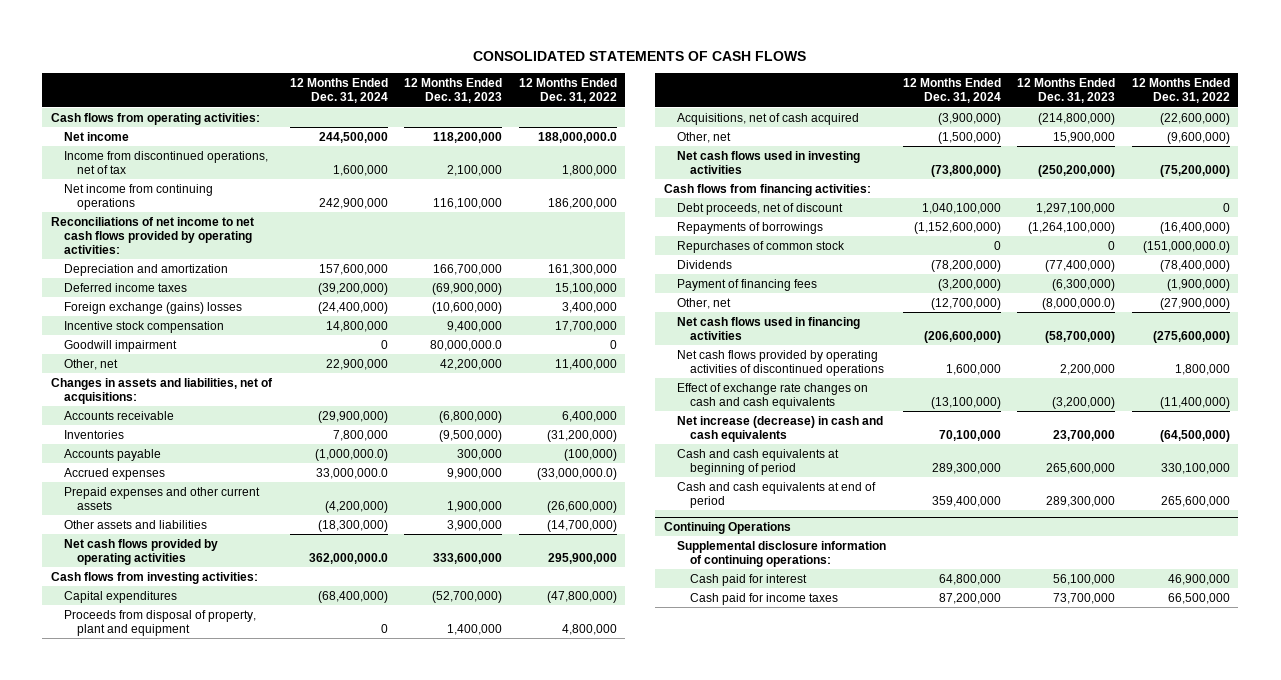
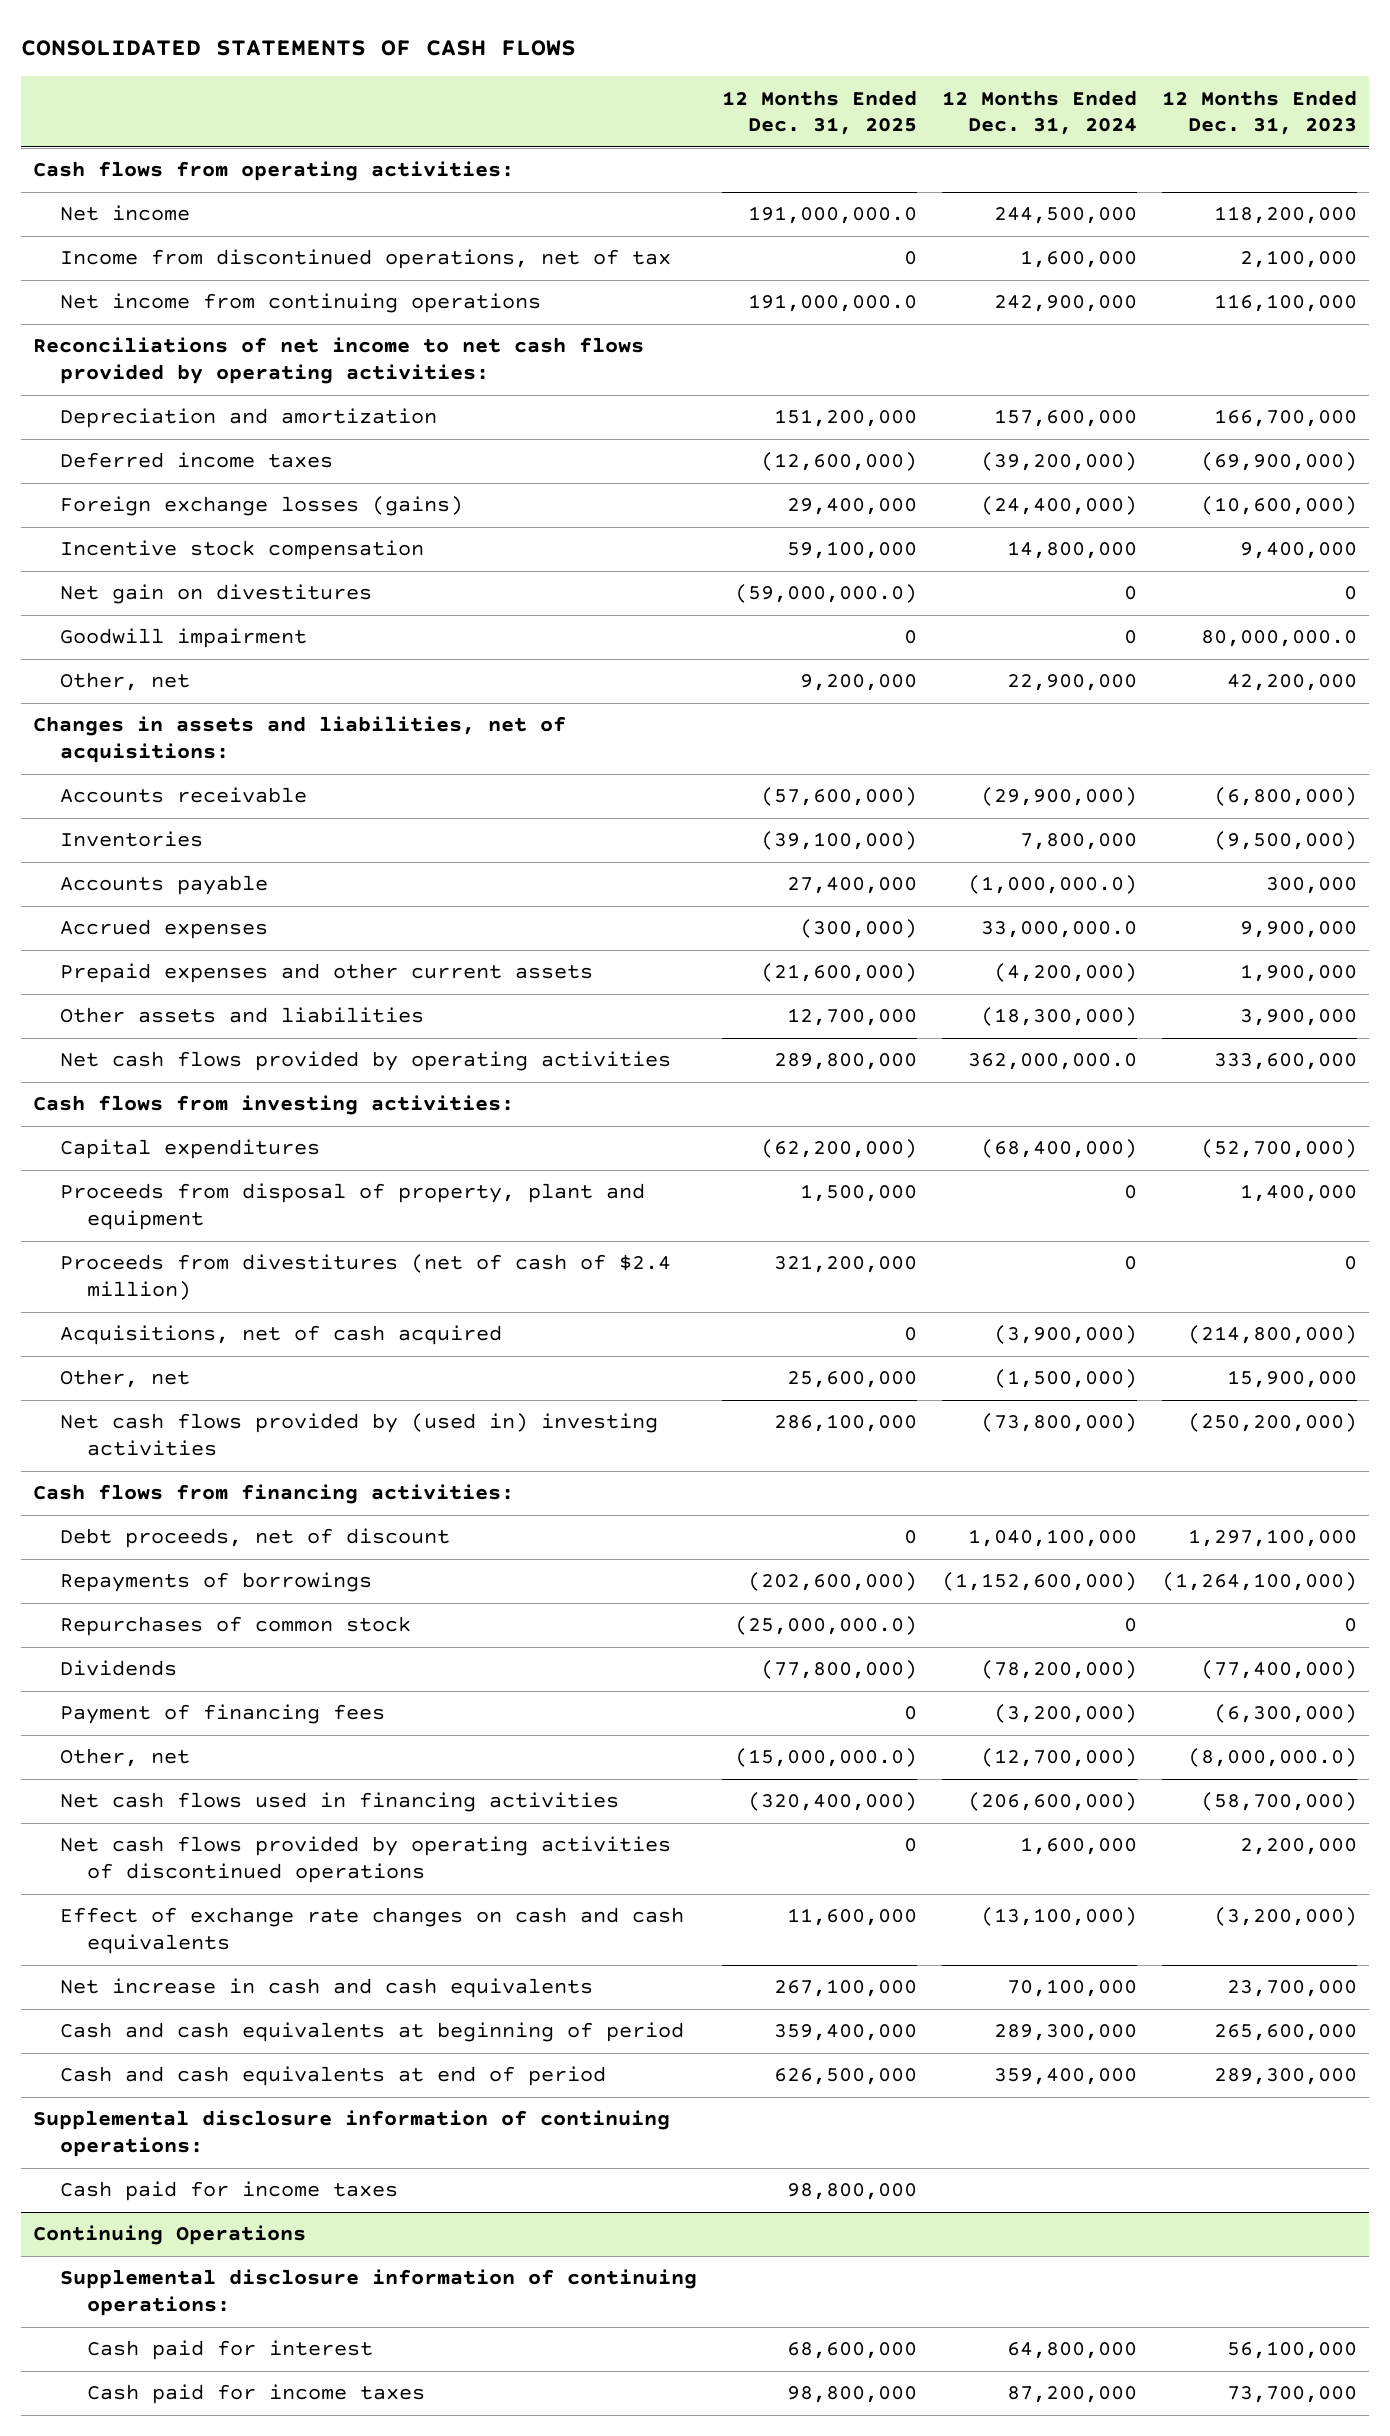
[518,78,617,104] 12 Months Ended Dec. 31, 2022 -> none
none -> [721,89,917,136] 12 Months Ended Dec. 31, 2025
[63,301,242,314] Foreign exchange (gains) losses -> [60,496,464,517] Foreign exchange losses (gains)
none -> [60,584,373,605] Net gain on divestitures
none -> [60,1254,672,1301] Proceeds from divestitures (net of cash of $2.4 million)
[677,150,861,174] Net cash flows used in investing activities -> [60,1413,659,1457] Net cash flows provided by (used in) investing activities
[677,415,884,442] Net increase (decrease) in cash and cash equivalents -> [60,1978,594,1999] Net increase in cash and cash equivalents
none -> [33,2110,671,2158] Supplemental disclosure information of continuing operations:
none -> [60,2181,399,2202] Cash paid for income taxes

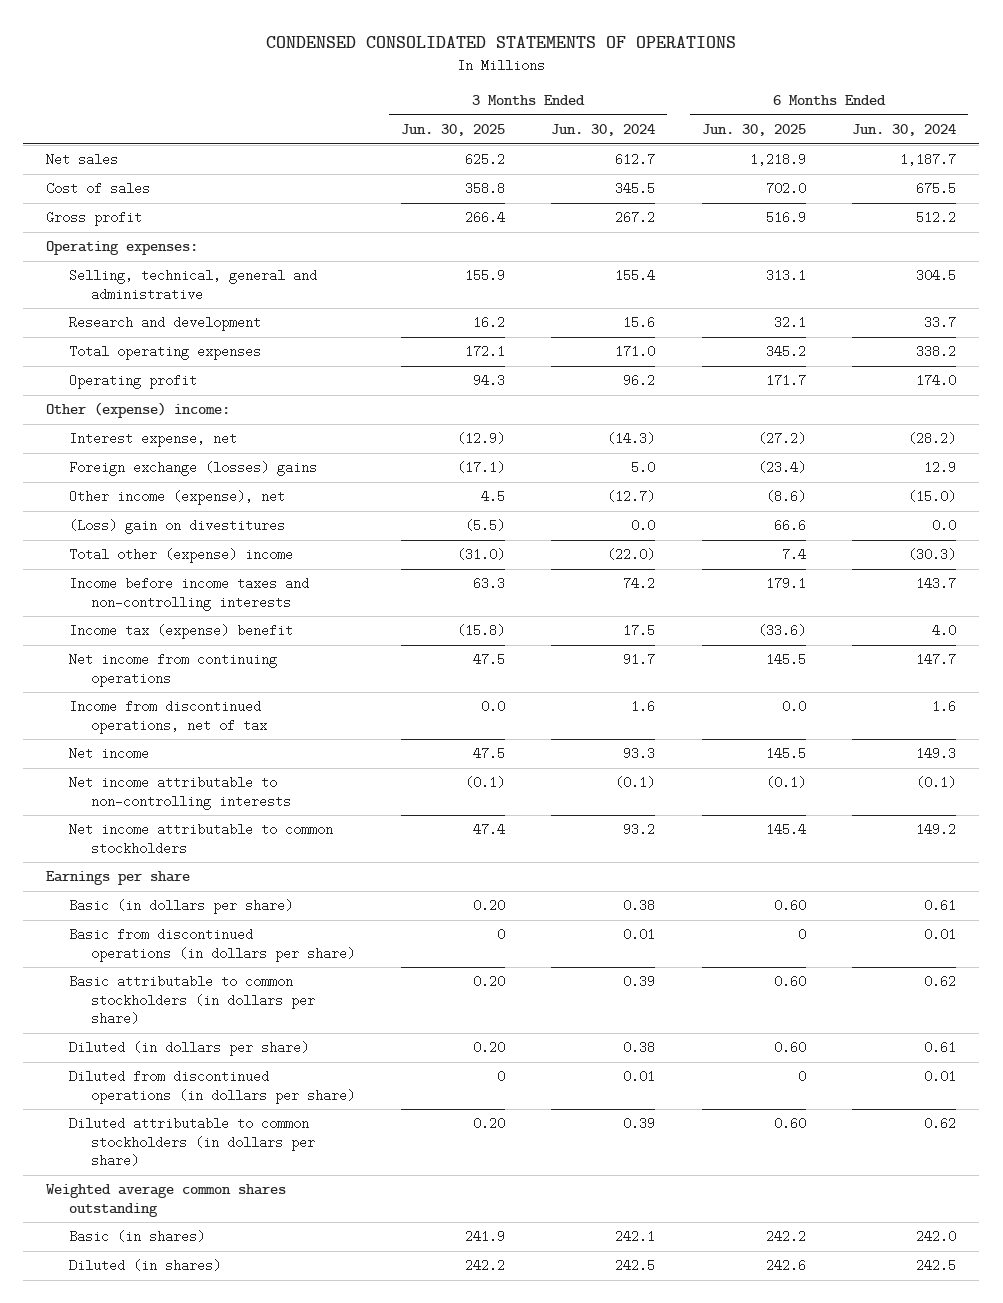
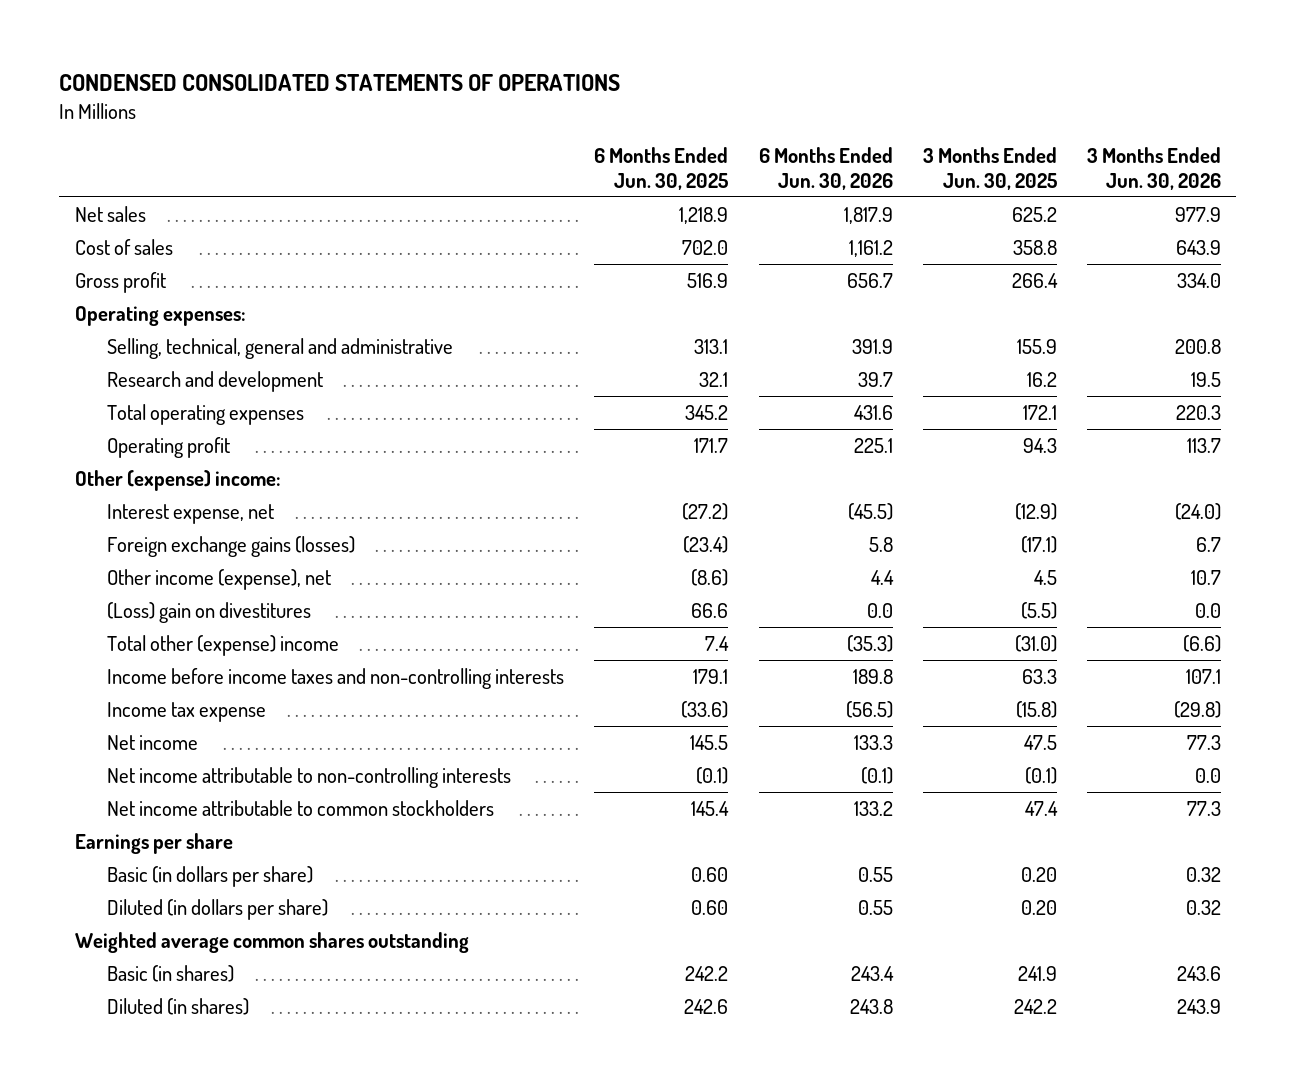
[551,124,656,137] Jun. 30, 2024 -> none
[852,124,957,137] Jun. 30, 2024 -> none
none -> [758,146,893,190] 6 Months Ended Jun. 30, 2026
none -> [1087,146,1222,190] 3 Months Ended Jun. 30, 2026
[68,461,317,477] Foreign exchange (losses) gains -> [106,535,355,557] Foreign exchange gains (losses)
[68,653,277,687] Net income from continuing operations -> none
[68,700,267,734] Income from discontinued operations, net of tax -> none
[68,624,293,640] Income tax (expense) benefit -> [106,701,266,722] Income tax expense
[68,928,355,962] Basic from discontinued operations (in dollars per share) -> none
[68,975,315,1026] Basic attributable to common stockholders (in dollars per share) -> none
[68,1070,355,1104] Diluted from discontinued operations (in dollars per share) -> none
[68,1117,315,1168] Diluted attributable to common stockholders (in dollars per share) -> none

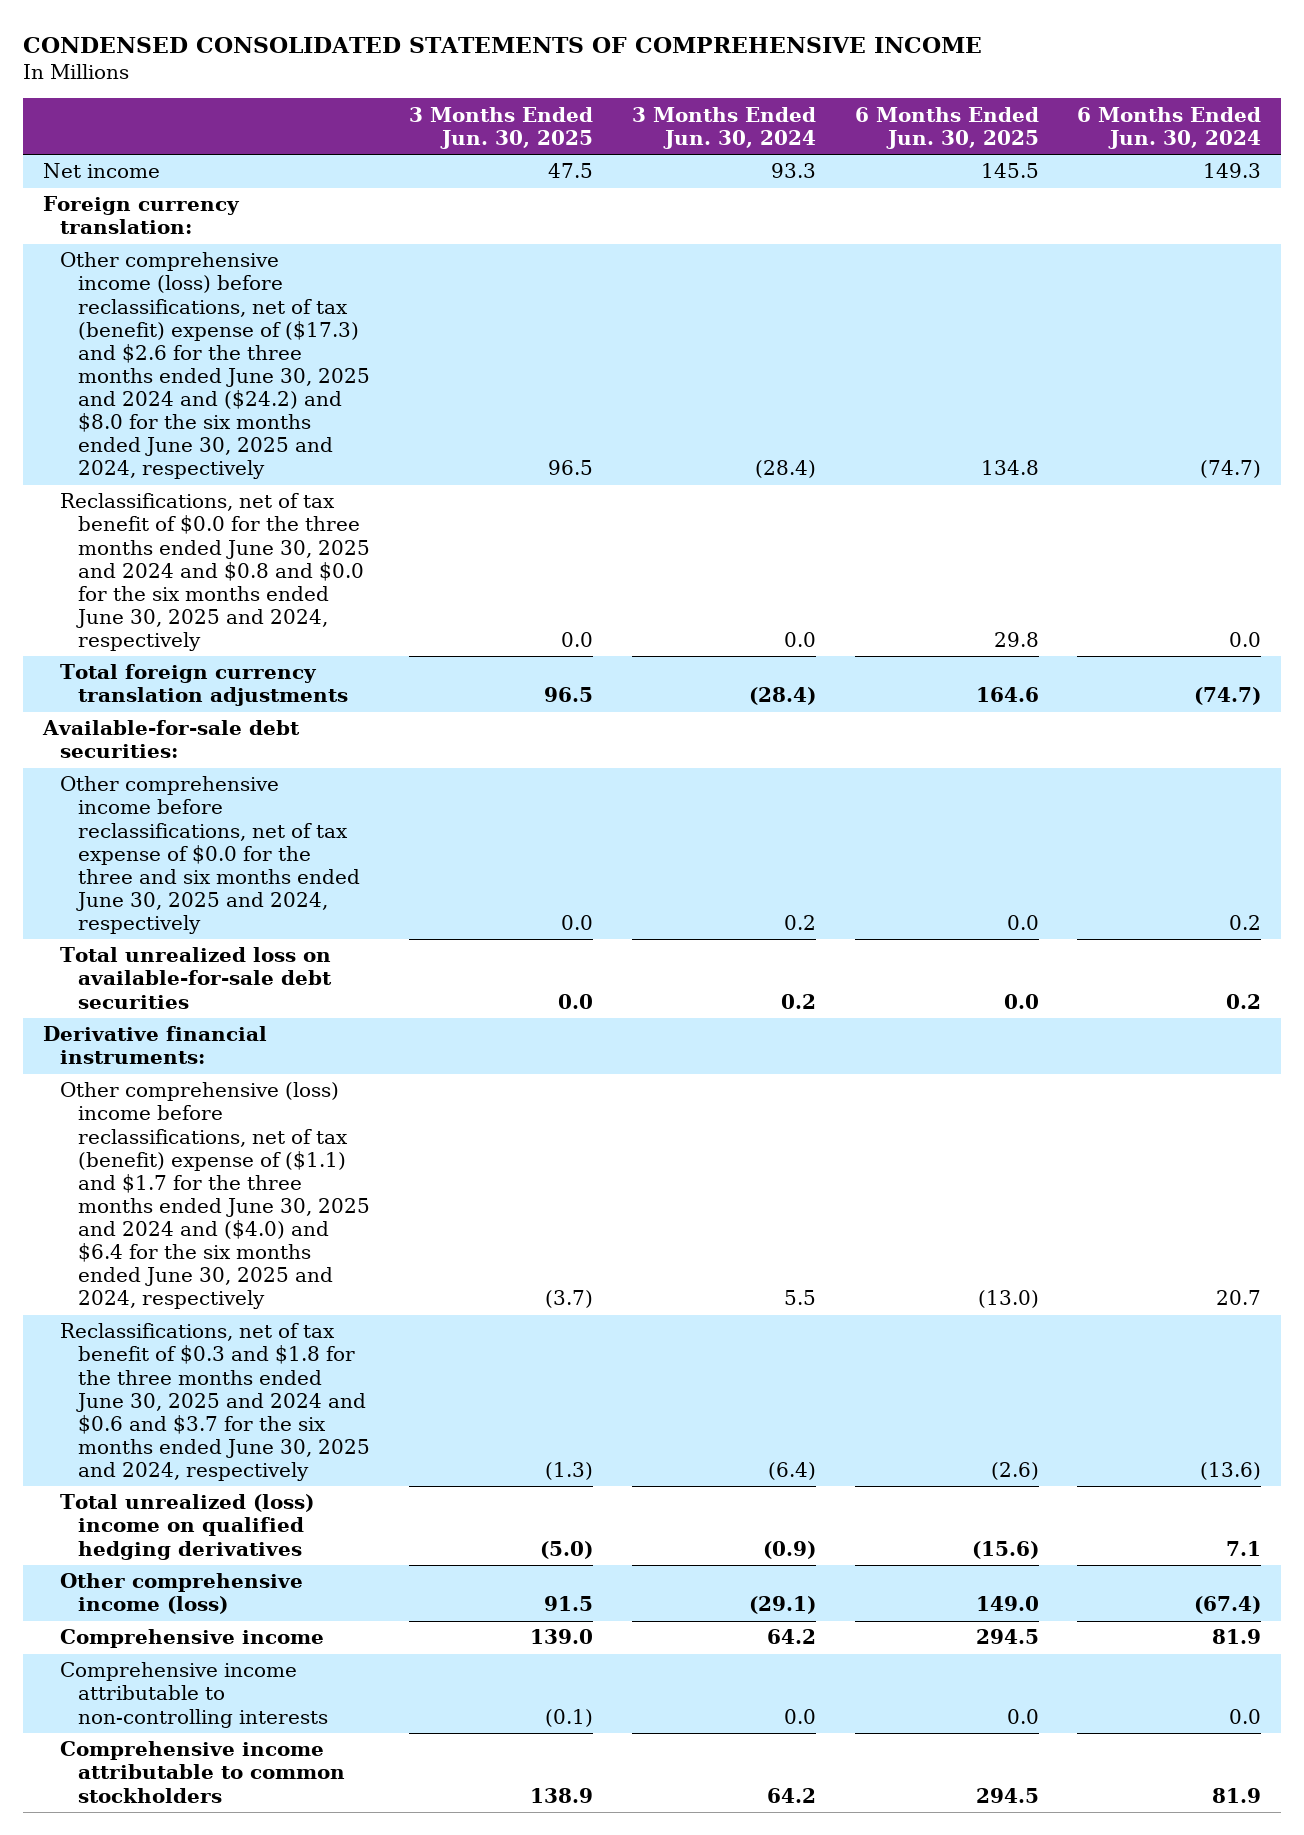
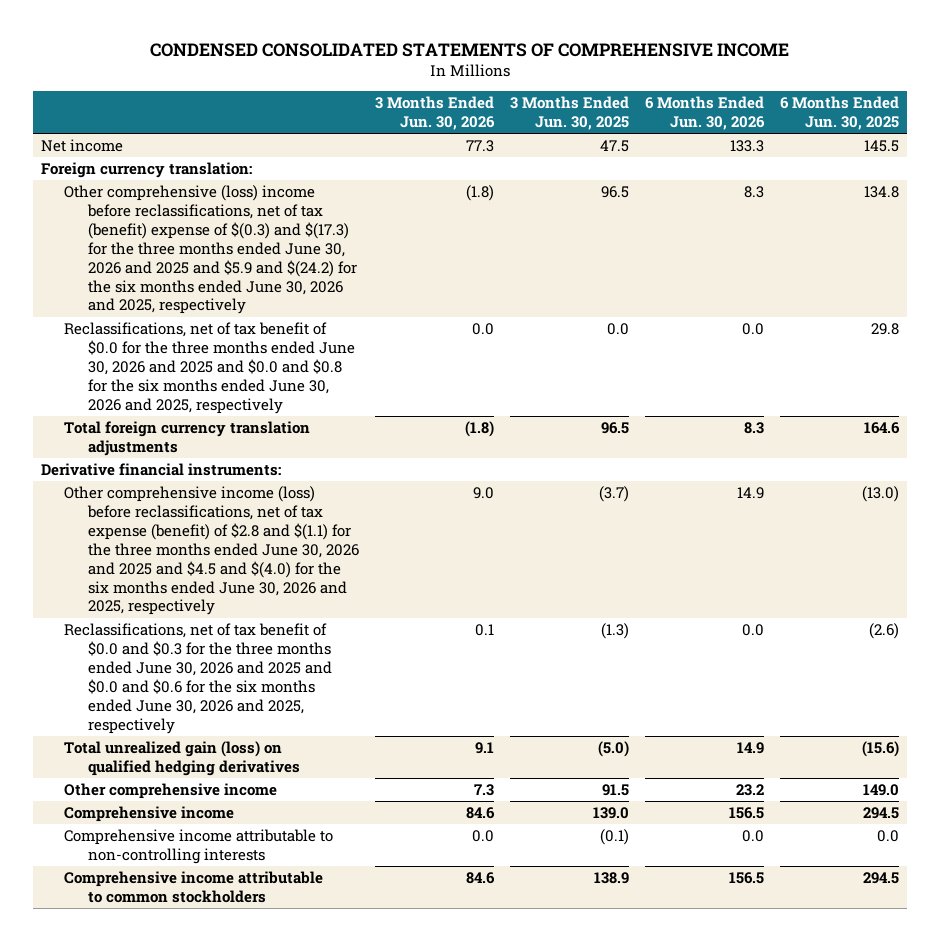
[631,106,816,149] 3 Months Ended Jun. 30, 2024 -> none
[1077,106,1262,149] 6 Months Ended Jun. 30, 2024 -> none
none -> [375,96,496,131] 3 Months Ended Jun. 30, 2026
none -> [645,96,766,131] 6 Months Ended Jun. 30, 2026
[60,252,370,480] Other comprehensive income (loss) before reclassifications, net of tax (benefit) expense of ($17.3) and $2.6 for the three months ended June 30, 2025 and 2024 and ($24.2) and $8.0 for the six months ended June 30, 2025 and 2024, respectively -> [64,184,358,315] Other comprehensive (loss) income before reclassifications, net of tax (benefit) expense of $(0.3) and $(17.3) for the three months ended June 30, 2026 and 2025 and $5.9 and $(24.2) for the six months ended June 30, 2026 and 2025, respectively
[60,493,370,652] Reclassifications, net of tax benefit of $0.0 for the three months ended June 30, 2025 and 2024 and $0.8 and $0.0 for the six months ended June 30, 2025 and 2024, respectively -> [64,321,356,414] Reclassifications, net of tax benefit of $0.0 for the three months ended June 30, 2026 and 2025 and $0.0 and $0.8 for the six months ended June 30, 2026 and 2025, respectively
[41,720,300,759] Available-for-sale debt securities: -> none
[60,776,360,935] Other comprehensive income before reclassifications, net of tax expense of $0.0 for the three and six months ended June 30, 2025 and 2024, respectively -> none
[60,947,332,1009] Total unrealized loss on available-for-sale debt securities -> none
[60,1082,370,1310] Other comprehensive (loss) income before reclassifications, net of tax (benefit) expense of ($1.1) and $1.7 for the three months ended June 30, 2025 and 2024 and ($4.0) and $6.4 for the six months ended June 30, 2025 and 2024, respectively -> [64,485,360,616] Other comprehensive income (loss) before reclassifications, net of tax expense (benefit) of $2.8 and $(1.1) for the three months ended June 30, 2026 and 2025 and $4.5 and $(4.0) for the six months ended June 30, 2026 and 2025, respectively
[60,1323,370,1482] Reclassifications, net of tax benefit of $0.3 and $1.8 for the three months ended June 30, 2025 and 2024 and $0.6 and $3.7 for the six months ended June 30, 2025 and 2024, respectively -> [64,622,333,734] Reclassifications, net of tax benefit of $0.0 and $0.3 for the three months ended June 30, 2026 and 2025 and $0.0 and $0.6 for the six months ended June 30, 2026 and 2025, respectively
[60,1494,315,1560] Total unrealized (loss) income on qualified hedging derivatives -> [64,740,301,776] Total unrealized gain (loss) on qualified hedging derivatives
[60,1573,304,1615] Other comprehensive income (loss) -> [64,782,278,799] Other comprehensive income

